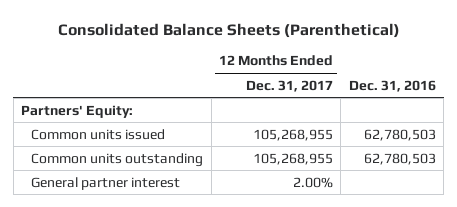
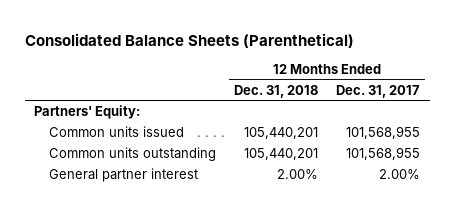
[348,79,436,92] Dec. 31, 2016 -> none
none -> [233,84,318,98] Dec. 31, 2018
[253,128,334,141] 105,268,955 -> [346,126,421,140] 101,568,955
[253,152,334,165] 105,268,955 -> [346,147,421,161] 101,568,955

